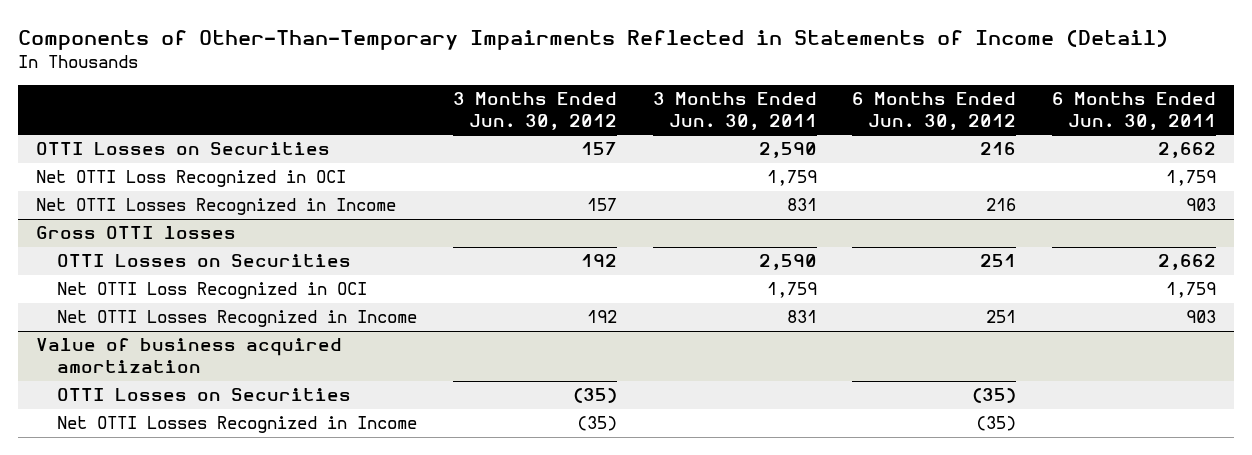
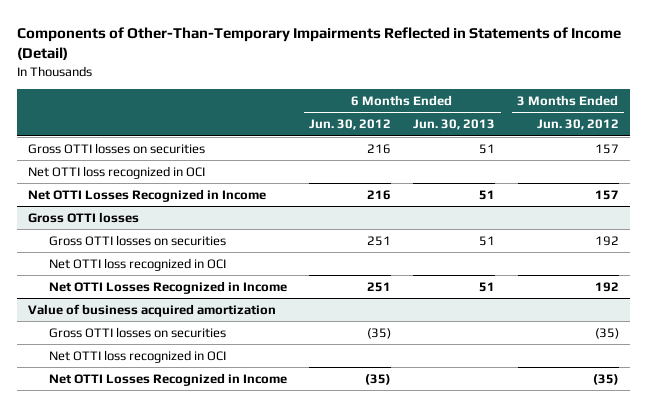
[652,92,817,130] 3 Months Ended Jun. 30, 2011 -> none
[1052,92,1217,130] 6 Months Ended Jun. 30, 2011 -> none
none -> [413,119,496,131] Jun. 30, 2013
[35,142,330,156] OTTI Losses on Securities -> [28,142,206,154] Gross OTTI losses on securities
[35,170,346,188] Net OTTI Loss Recognized in OCI -> [28,165,206,179] Net OTTI loss recognized in OCI
[57,254,352,268] OTTI Losses on Securities -> [48,234,226,246] Gross OTTI losses on securities
[57,282,368,300] Net OTTI Loss Recognized in OCI -> [48,257,226,271] Net OTTI loss recognized in OCI
[57,388,352,402] OTTI Losses on Securities -> [48,326,226,338] Gross OTTI losses on securities
none -> [48,349,226,363] Net OTTI loss recognized in OCI

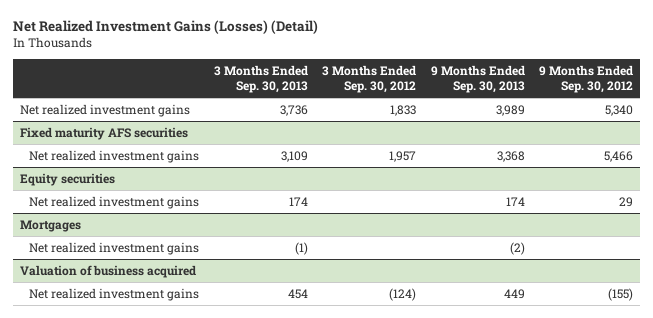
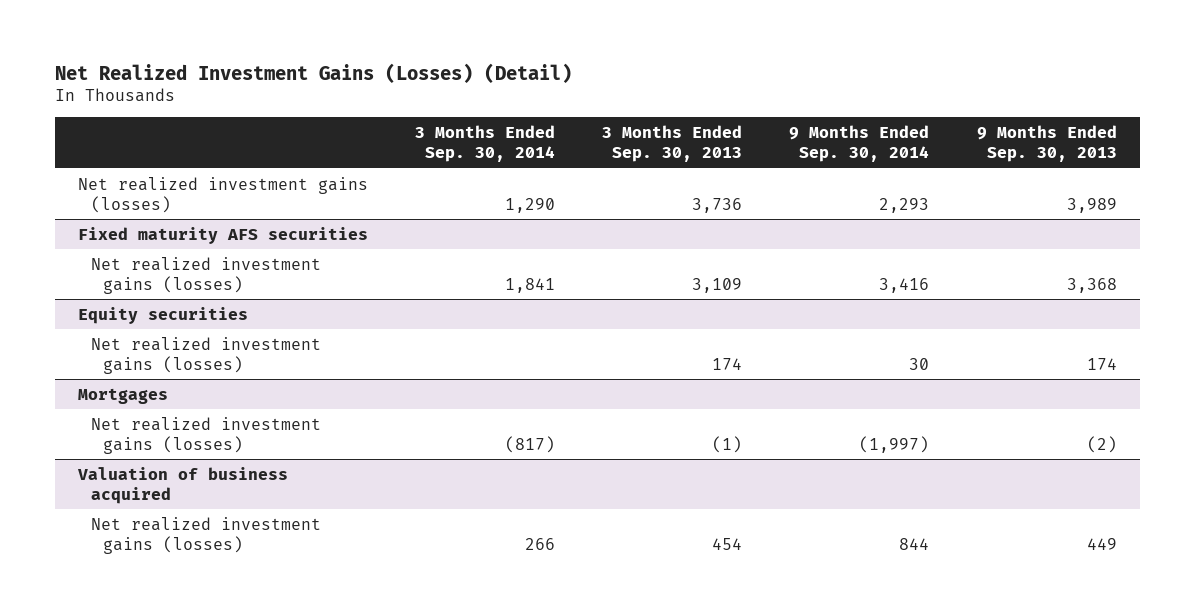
[322,64,417,94] 3 Months Ended Sep. 30, 2012 -> none
[539,64,634,94] 9 Months Ended Sep. 30, 2012 -> none
none -> [415,125,556,163] 3 Months Ended Sep. 30, 2014
none -> [789,125,930,163] 9 Months Ended Sep. 30, 2014
[20,103,191,117] Net realized investment gains -> [78,176,369,213] Net realized investment gains (losses)
[29,149,200,163] Net realized investment gains -> [90,256,321,294] Net realized investment gains (losses)
[29,195,200,209] Net realized investment gains -> [90,336,321,374] Net realized investment gains (losses)
[29,241,200,255] Net realized investment gains -> [90,416,321,454] Net realized investment gains (losses)
[29,287,200,301] Net realized investment gains -> [90,516,321,554] Net realized investment gains (losses)

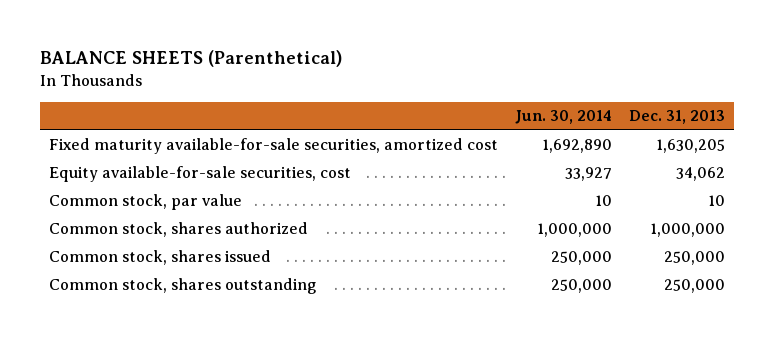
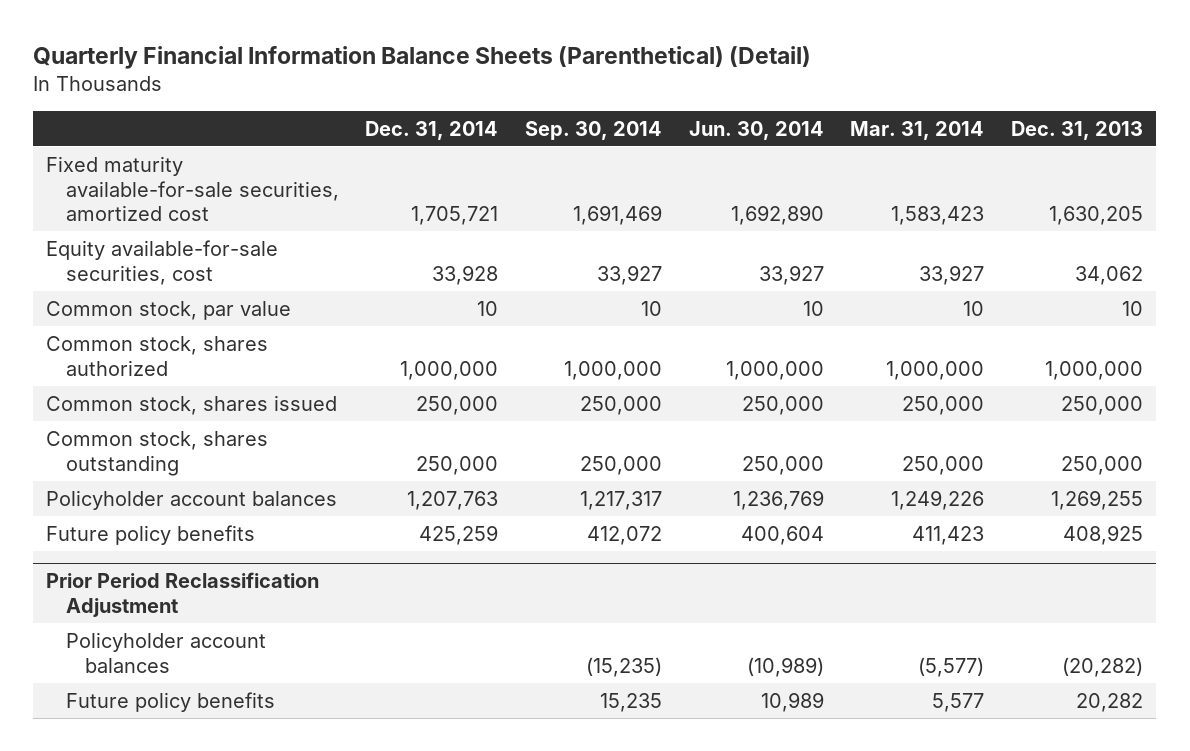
[39,50,342,68] BALANCE SHEETS (Parenthetical) -> [33,46,812,70] Quarterly Financial Information Balance Sheets (Parenthetical) (Detail)
none -> [365,120,499,140] Dec. 31, 2014
none -> [525,120,663,140] Sep. 30, 2014
none -> [850,120,985,140] Mar. 31, 2014
none -> [46,489,338,510] Policyholder account balances
none -> [46,524,256,545] Future policy benefits
none -> [46,572,320,617] Prior Period Reclassification Adjustment
none -> [65,631,266,673] Policyholder account balances
none -> [65,691,275,712] Future policy benefits

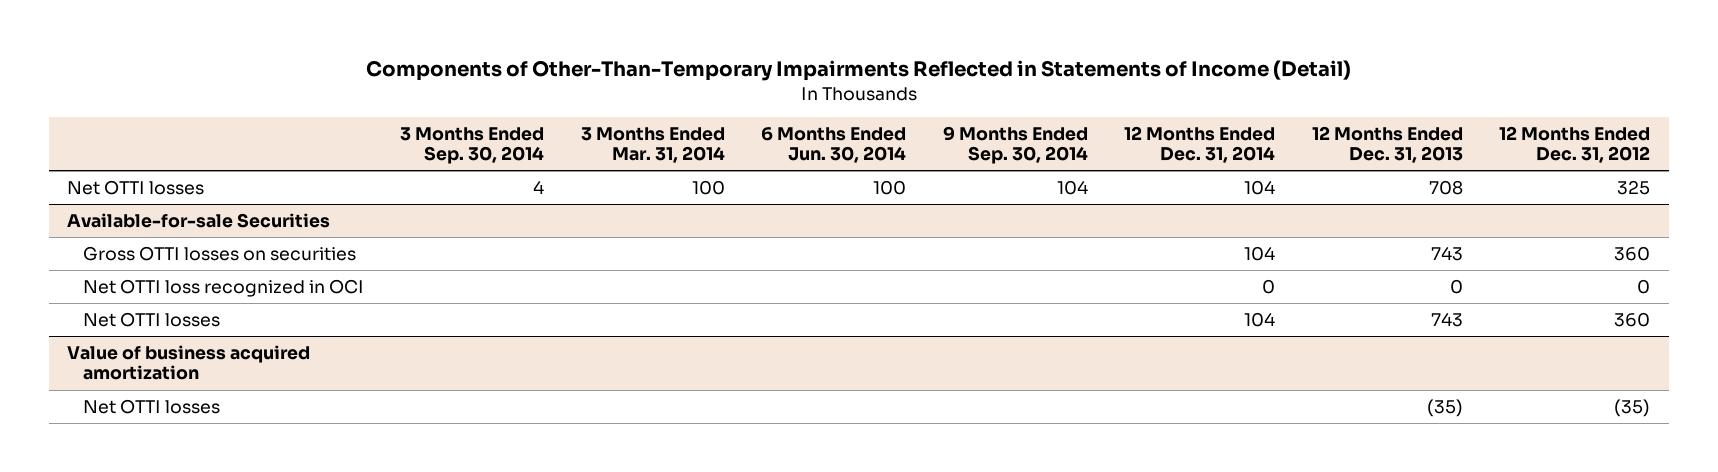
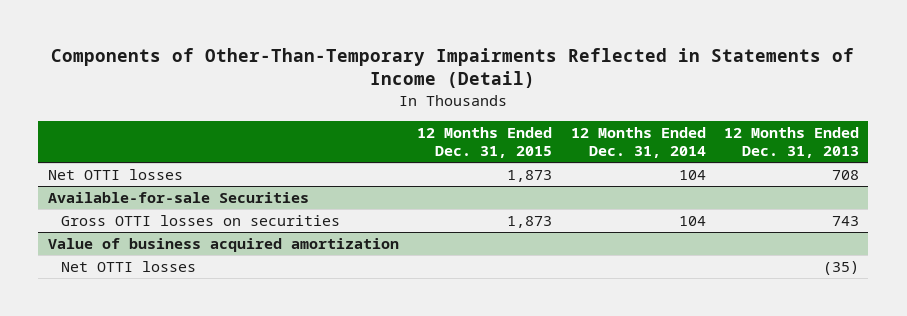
[400,126,545,165] 3 Months Ended Sep. 30, 2014 -> none
[580,126,725,164] 3 Months Ended Mar. 31, 2014 -> none
[761,126,907,164] 6 Months Ended Jun. 30, 2014 -> none
[942,125,1088,165] 9 Months Ended Sep. 30, 2014 -> none
[1499,125,1651,164] 12 Months Ended Dec. 31, 2012 -> none
none -> [417,126,553,158] 12 Months Ended Dec. 31, 2015
[82,278,364,297] Net OTTI loss recognized in OCI -> none
[82,311,220,327] Net OTTI losses -> none

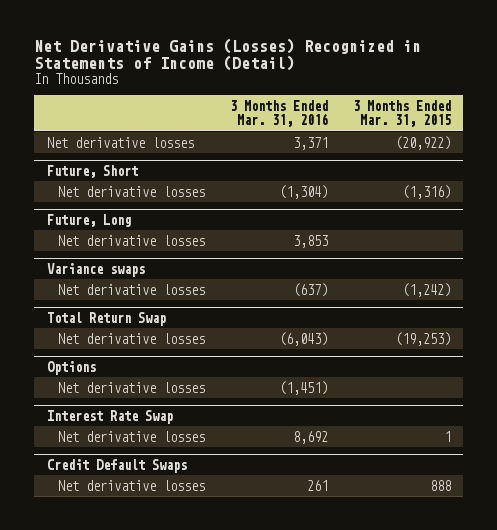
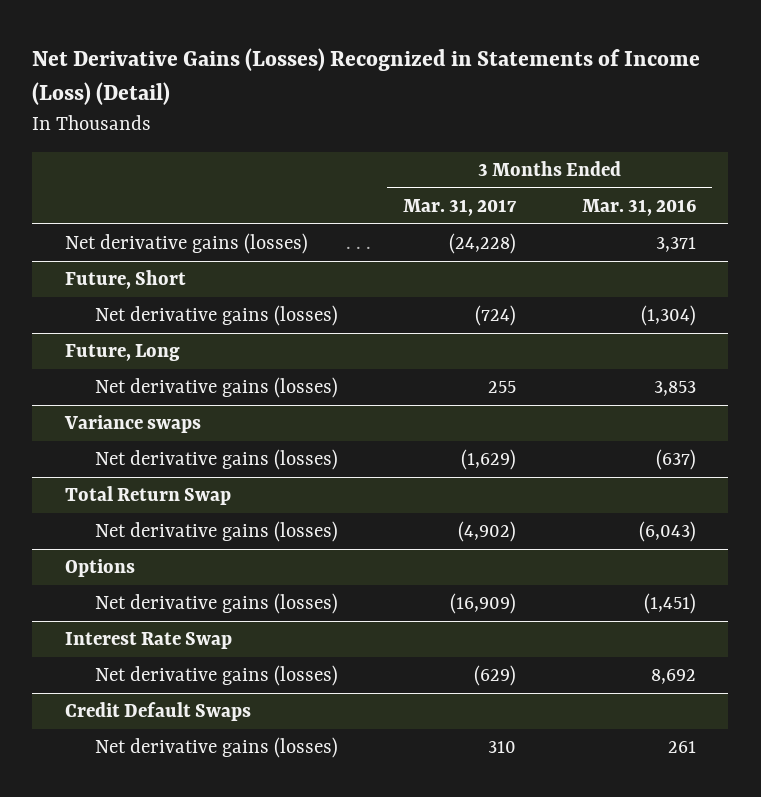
[34,37,422,71] Net Derivative Gains (Losses) Recognized in Statements of Income (Detail) -> [32,48,701,106] Net Derivative Gains (Losses) Recognized in Statements of Income (Loss) (Detail)
[352,99,451,128] 3 Months Ended Mar. 31, 2015 -> none
none -> [403,199,518,217] Mar. 31, 2017
[46,136,194,148] Net derivative losses -> [65,233,309,255] Net derivative gains (losses)
[57,185,205,197] Net derivative losses -> [95,305,339,327] Net derivative gains (losses)
[57,234,205,246] Net derivative losses -> [95,377,339,399] Net derivative gains (losses)
[57,283,205,295] Net derivative losses -> [95,449,339,471] Net derivative gains (losses)
[57,332,205,344] Net derivative losses -> [95,521,339,543] Net derivative gains (losses)
[57,381,205,393] Net derivative losses -> [95,593,339,615] Net derivative gains (losses)
[57,430,205,442] Net derivative losses -> [95,665,339,687] Net derivative gains (losses)
[57,479,205,491] Net derivative losses -> [95,737,339,759] Net derivative gains (losses)

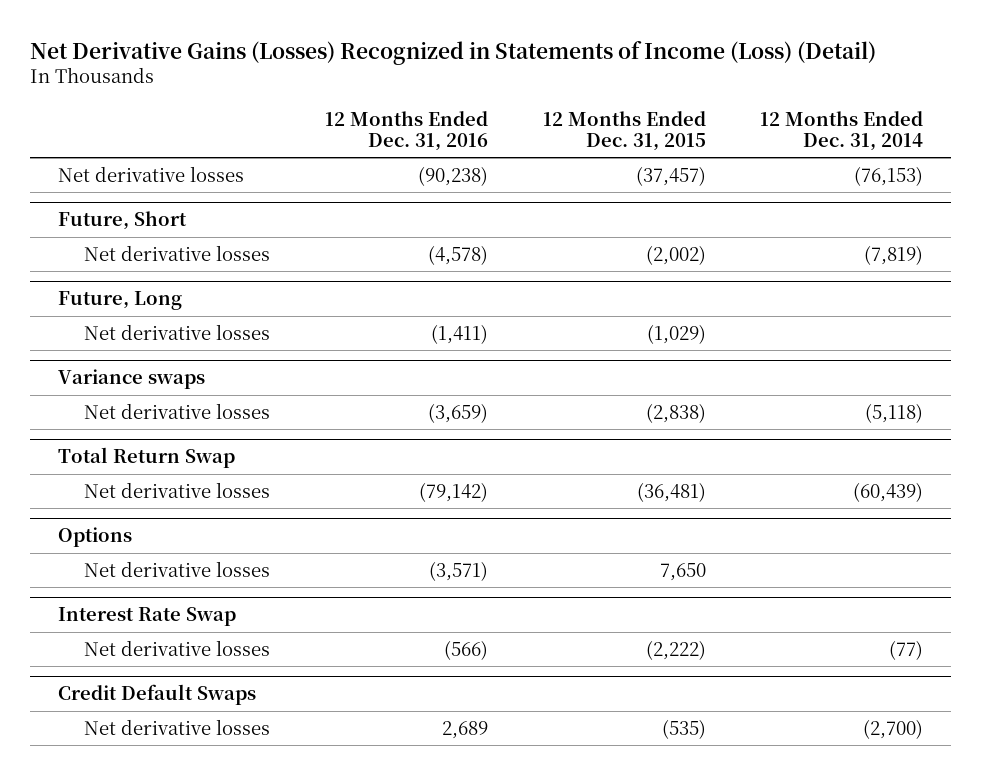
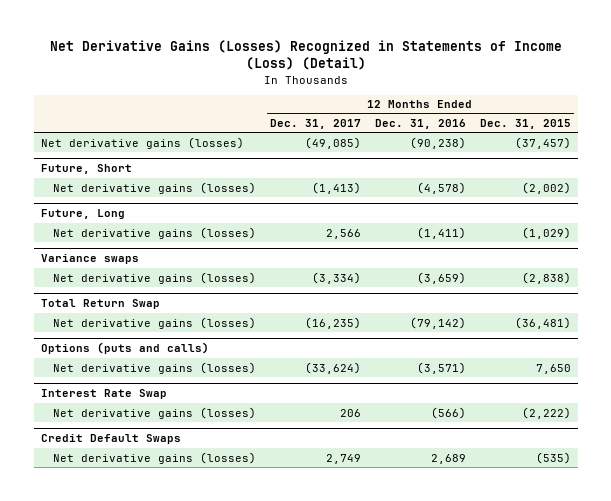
[760,110,924,151] 12 Months Ended Dec. 31, 2014 -> none
none -> [270,119,362,130] Dec. 31, 2017
[57,165,244,182] Net derivative losses -> [40,136,244,149] Net derivative gains (losses)
[84,244,271,261] Net derivative losses -> [53,181,257,194] Net derivative gains (losses)
[84,323,271,340] Net derivative losses -> [53,226,257,239] Net derivative gains (losses)
[84,402,271,419] Net derivative losses -> [53,271,257,284] Net derivative gains (losses)
[84,481,271,498] Net derivative losses -> [53,316,257,329] Net derivative gains (losses)
[57,527,132,548] Options -> [40,342,209,355] Options (puts and calls)
[84,560,271,577] Net derivative losses -> [53,361,257,374] Net derivative gains (losses)
[84,639,271,656] Net derivative losses -> [53,406,257,419] Net derivative gains (losses)
[84,718,271,735] Net derivative losses -> [53,451,257,464] Net derivative gains (losses)

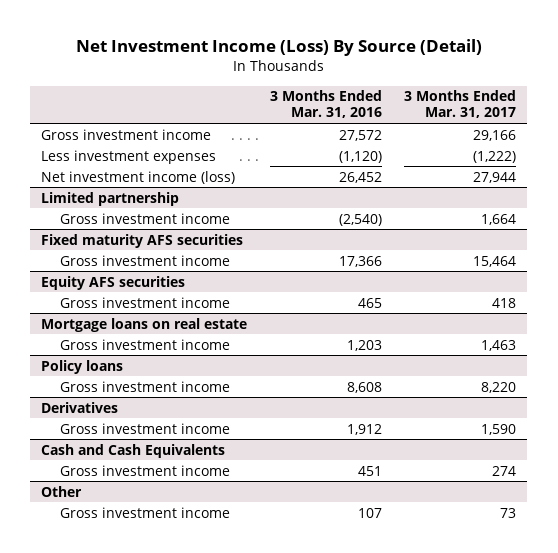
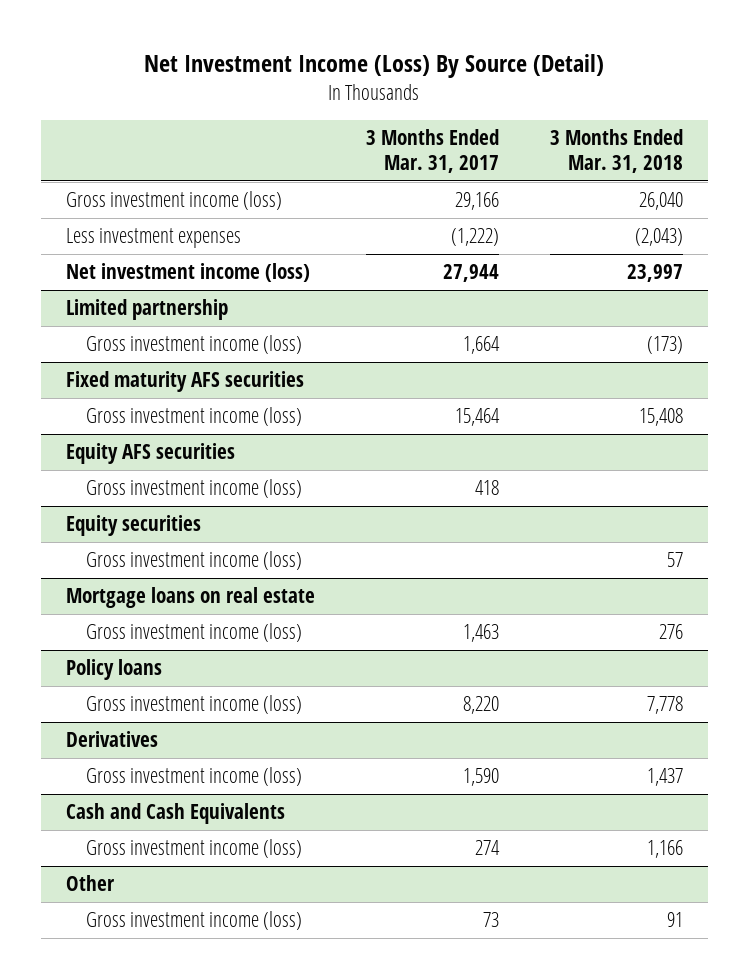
[269,90,382,119] 3 Months Ended Mar. 31, 2016 -> none
none -> [549,129,683,174] 3 Months Ended Mar. 31, 2018
[41,128,212,140] Gross investment income -> [66,191,283,211] Gross investment income (loss)
[60,212,231,224] Gross investment income -> [85,335,302,355] Gross investment income (loss)
[60,254,231,266] Gross investment income -> [85,407,302,427] Gross investment income (loss)
[60,296,231,308] Gross investment income -> [85,479,302,499] Gross investment income (loss)
none -> [66,515,202,537] Equity securities
none -> [85,551,302,571] Gross investment income (loss)
[60,338,231,350] Gross investment income -> [85,623,302,643] Gross investment income (loss)
[60,380,231,392] Gross investment income -> [85,695,302,715] Gross investment income (loss)
[60,422,231,434] Gross investment income -> [85,767,302,787] Gross investment income (loss)
[60,464,231,476] Gross investment income -> [85,839,302,859] Gross investment income (loss)
[60,506,231,518] Gross investment income -> [85,911,302,931] Gross investment income (loss)

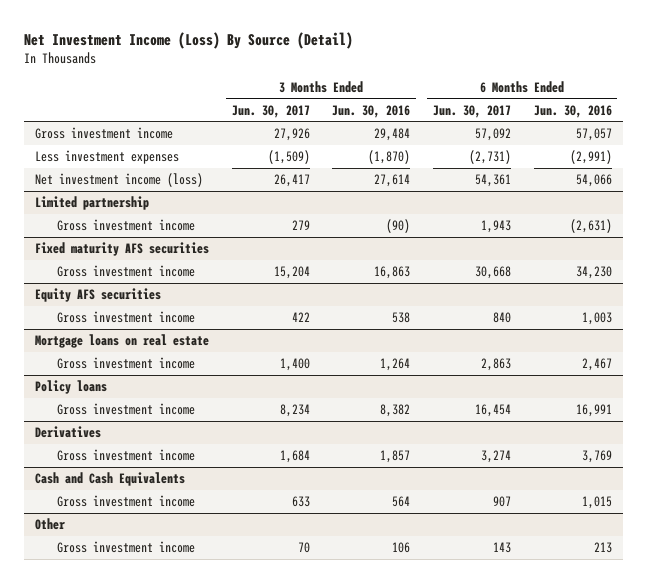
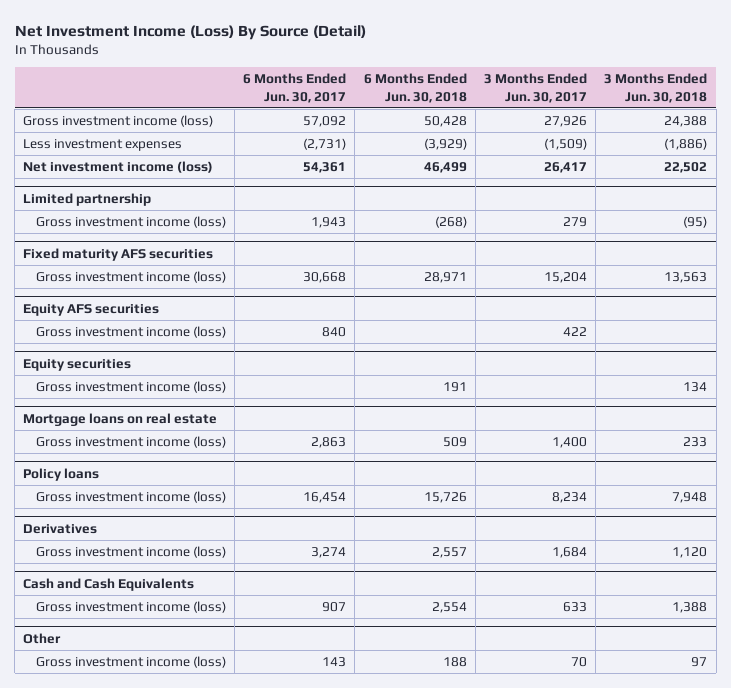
[332,104,411,118] Jun. 30, 2016 -> none
[533,104,612,118] Jun. 30, 2016 -> none
none -> [363,73,467,103] 6 Months Ended Jun. 30, 2018
none -> [604,73,708,103] 3 Months Ended Jun. 30, 2018
[35,127,174,140] Gross investment income -> [23,114,214,127] Gross investment income (loss)
[56,219,195,232] Gross investment income -> [35,215,226,228] Gross investment income (loss)
[56,265,195,278] Gross investment income -> [35,270,226,283] Gross investment income (loss)
[56,311,195,324] Gross investment income -> [35,325,226,338] Gross investment income (loss)
none -> [23,358,132,371] Equity securities
none -> [35,380,226,393] Gross investment income (loss)
[56,357,195,370] Gross investment income -> [35,435,226,448] Gross investment income (loss)
[56,403,195,416] Gross investment income -> [35,490,226,503] Gross investment income (loss)
[56,449,195,462] Gross investment income -> [35,545,226,558] Gross investment income (loss)
[56,495,195,508] Gross investment income -> [35,600,226,613] Gross investment income (loss)
[56,541,195,554] Gross investment income -> [35,655,226,668] Gross investment income (loss)

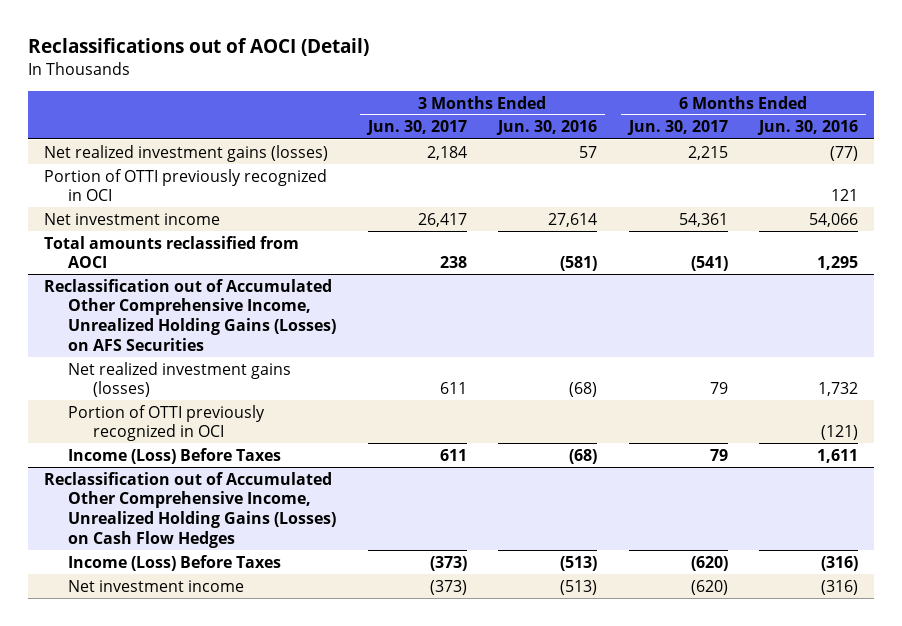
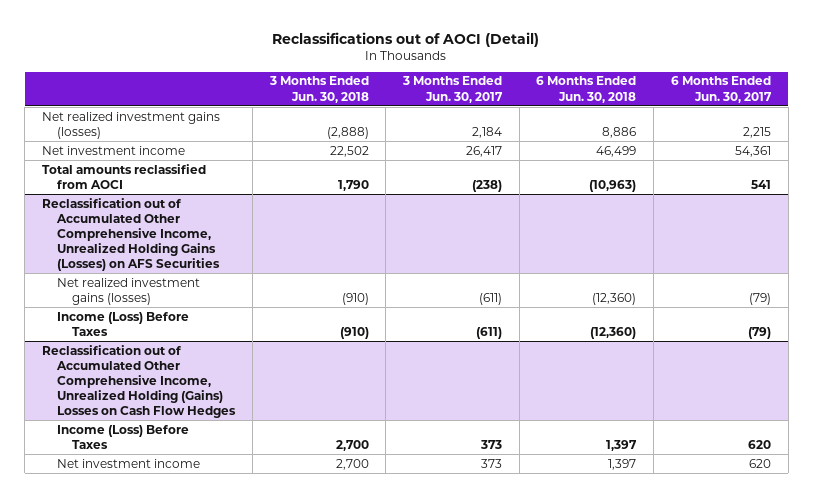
[496,120,598,136] Jun. 30, 2016 -> none
[756,120,858,136] Jun. 30, 2016 -> none
none -> [268,76,369,103] 3 Months Ended Jun. 30, 2018
none -> [536,76,637,103] 6 Months Ended Jun. 30, 2018
[44,168,328,202] Portion of OTTI previously recognized in OCI -> none
[439,256,467,269] 238 -> [472,179,503,192] (238)
[690,256,728,272] (541) -> [750,179,771,189] 541
[68,404,266,442] Portion of OTTI previously recognized in OCI -> none
[439,382,467,395] 611 -> [479,292,503,305] (611)
[709,382,728,395] 79 -> [748,292,771,305] (79)
[439,448,467,461] 611 -> [476,326,503,339] (611)
[709,448,728,461] 79 -> [747,326,771,339] (79)
[44,471,337,548] Reclassification out of Accumulated Other Comprehensive Income, Unrealized Holding Gains (Losses) on Cash Flow Hedges -> [42,344,237,419] Reclassification out of Accumulated Other Comprehensive Income, Unrealized Holding (Gains) Losses on Cash Flow Hedges
[429,555,467,571] (373) -> [480,439,503,449] 373
[690,555,728,571] (620) -> [747,439,771,449] 620
[429,579,467,595] (373) -> [481,458,503,468] 373
[690,579,728,595] (620) -> [748,458,771,468] 620

